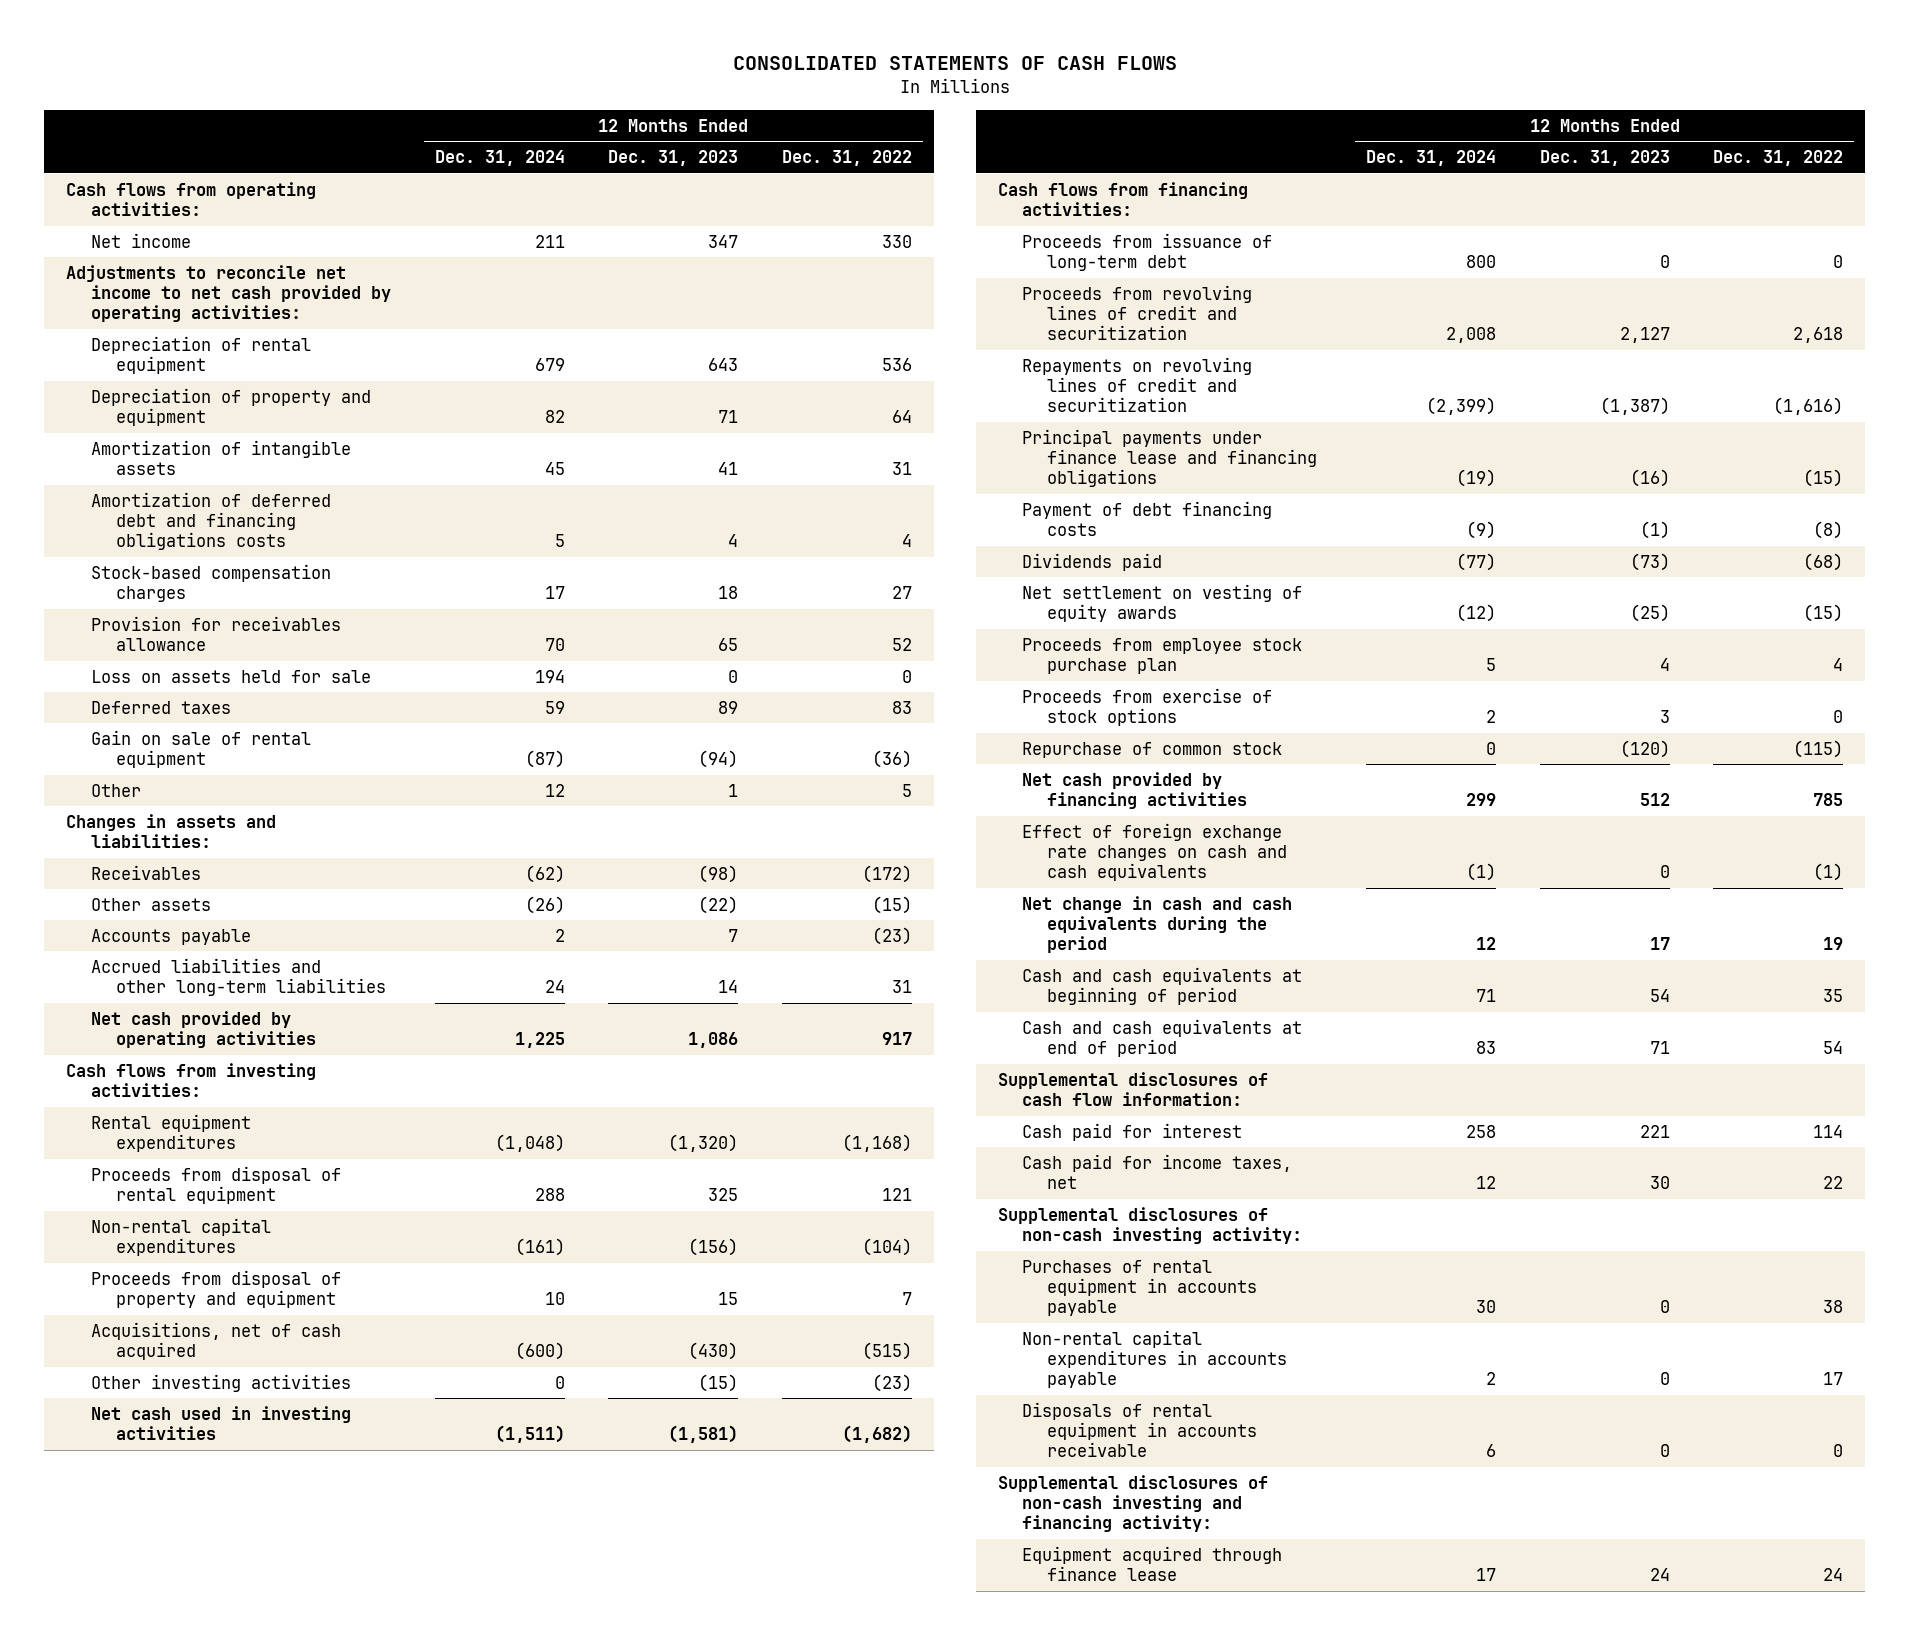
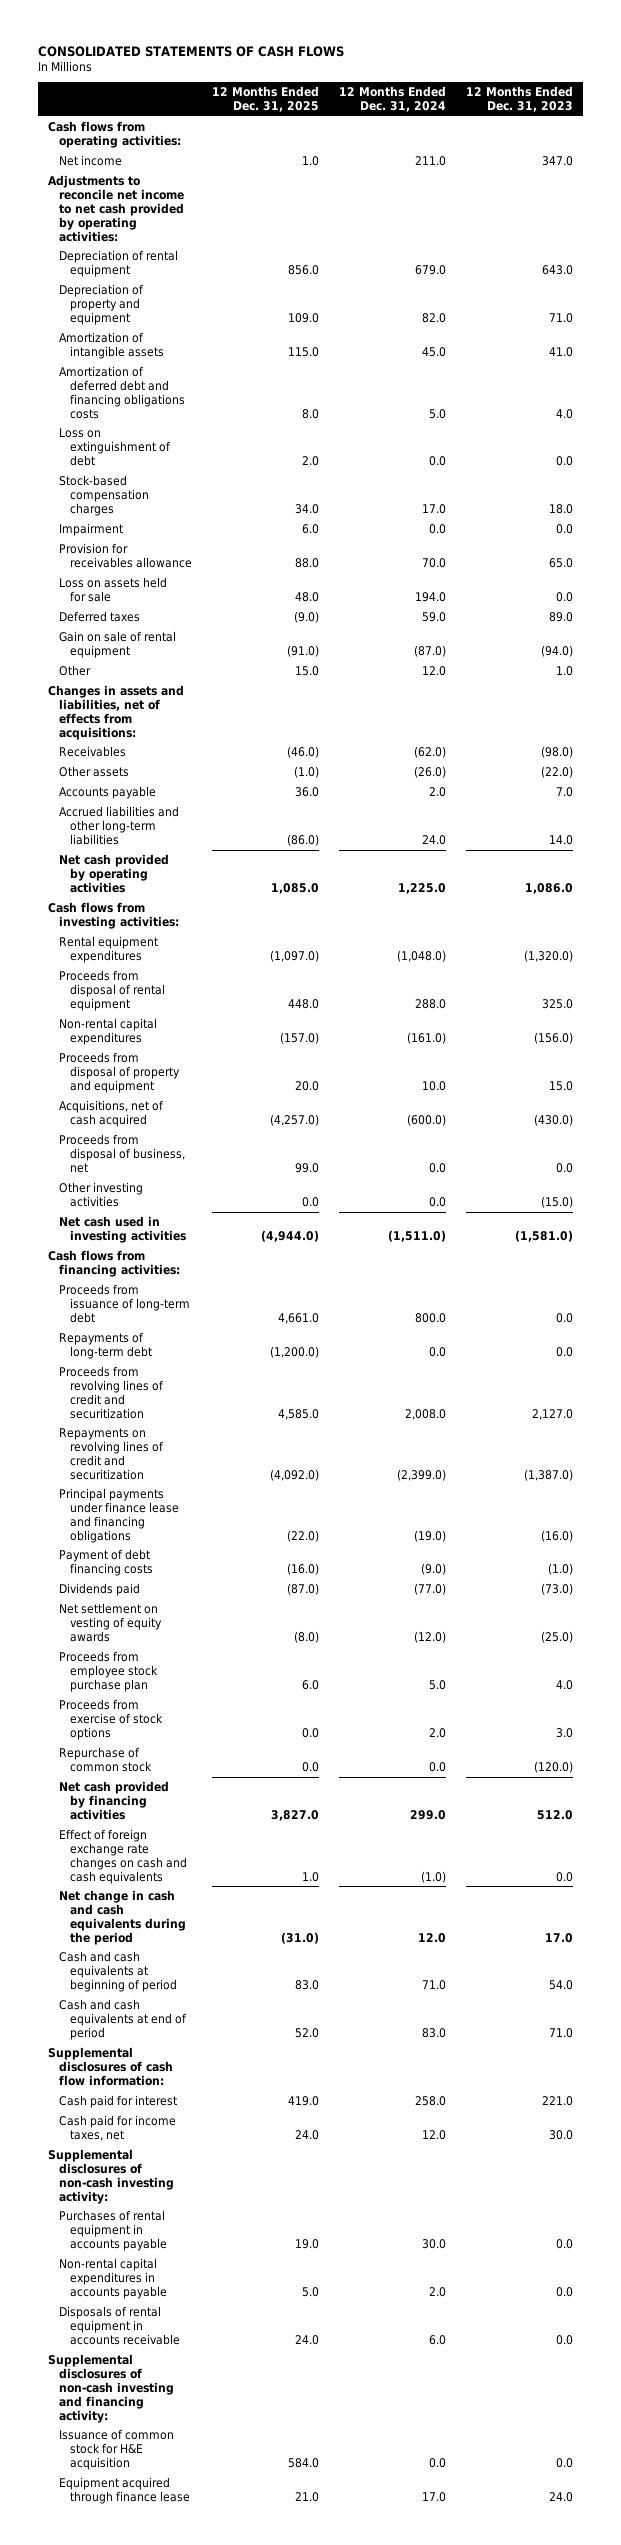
[782,150,913,167] Dec. 31, 2022 -> none
none -> [212,86,320,113] 12 Months Ended Dec. 31, 2025
[534,234,565,248] 211 -> [414,156,446,167] 211.0
[708,234,739,248] 347 -> [541,156,573,167] 347.0
[534,358,565,372] 679 -> [414,264,446,275] 679.0
[708,358,739,372] 643 -> [541,264,573,275] 643.0
[544,410,565,424] 82 -> [421,312,446,323] 82.0
[718,410,739,424] 71 -> [548,312,573,323] 71.0
[544,462,565,476] 45 -> [421,346,446,357] 45.0
[718,462,739,476] 41 -> [548,346,573,357] 41.0
[554,534,565,548] 5 -> [428,408,446,419] 5.0
[728,534,739,548] 4 -> [555,408,573,419] 4.0
none -> [59,428,172,466] Loss on extinguishment of debt
[544,586,565,600] 17 -> [421,503,446,514] 17.0
[718,586,739,600] 18 -> [548,503,573,514] 18.0
none -> [59,523,124,537] Impairment
[544,638,565,652] 70 -> [421,557,446,568] 70.0
[718,638,739,652] 65 -> [548,557,573,568] 65.0
[534,669,565,683] 194 -> [414,591,446,602] 194.0
[728,669,739,683] 0 -> [555,591,573,602] 0.0
[544,700,565,714] 59 -> [421,612,446,623] 59.0
[718,700,739,714] 89 -> [548,612,573,623] 89.0
[524,750,565,769] (87) -> [413,644,446,657] (87.0)
[698,750,739,769] (94) -> [540,644,573,657] (94.0)
[544,783,565,797] 12 -> [421,666,446,677] 12.0
[728,783,739,797] 1 -> [555,666,573,677] 1.0
[66,813,277,849] Changes in assets and liabilities: -> [48,685,185,740] Changes in assets and liabilities, net of effects from acquisitions:
[524,864,565,883] (62) -> [413,746,446,759] (62.0)
[698,864,739,883] (98) -> [540,746,573,759] (98.0)
[524,895,565,914] (26) -> [413,766,446,779] (26.0)
[698,895,739,914] (22) -> [540,766,573,779] (22.0)
[554,928,565,942] 2 -> [428,787,446,798] 2.0
[728,928,739,942] 7 -> [555,787,573,798] 7.0
[544,980,565,994] 24 -> [421,834,446,845] 24.0
[718,980,739,994] 14 -> [548,834,573,845] 14.0
[514,1032,565,1049] 1,225 -> [397,882,446,894] 1,225.0
[688,1032,739,1049] 1,086 -> [524,882,573,894] 1,086.0
[494,1134,565,1153] (1,048) -> [396,949,446,962] (1,048.0)
[668,1134,739,1153] (1,320) -> [523,949,573,962] (1,320.0)
[534,1188,565,1202] 288 -> [414,998,446,1009] 288.0
[708,1188,739,1202] 325 -> [541,998,573,1009] 325.0
[514,1238,565,1257] (161) -> [406,1031,446,1044] (161.0)
[688,1238,739,1257] (156) -> [533,1031,573,1044] (156.0)
[544,1292,565,1306] 10 -> [421,1080,446,1091] 10.0
[718,1292,739,1306] 15 -> [548,1080,573,1091] 15.0
[514,1342,565,1361] (600) -> [406,1113,446,1126] (600.0)
[688,1342,739,1361] (430) -> [533,1113,573,1126] (430.0)
none -> [59,1134,186,1173] Proceeds from disposal of business, net
[554,1375,565,1389] 0 -> [428,1196,446,1207] 0.0
[698,1373,739,1392] (15) -> [540,1195,573,1208] (15.0)
[494,1425,565,1444] (1,511) -> [387,1229,446,1242] (1,511.0)
[668,1425,739,1444] (1,581) -> [514,1229,573,1242] (1,581.0)
[1466,255,1497,269] 800 -> [414,1312,446,1323] 800.0
[1659,255,1670,269] 0 -> [555,1312,573,1323] 0.0
none -> [59,1332,153,1359] Repayments of long-term debt
[1446,327,1497,344] 2,008 -> [404,1408,446,1420] 2,008.0
[1619,327,1670,344] 2,127 -> [531,1408,573,1420] 2,127.0
[1426,397,1497,416] (2,399) -> [396,1468,446,1481] (2,399.0)
[1599,397,1670,416] (1,387) -> [523,1468,573,1481] (1,387.0)
[1456,469,1497,488] (19) -> [413,1529,446,1542] (19.0)
[1629,469,1670,488] (16) -> [540,1529,573,1542] (16.0)
[1466,521,1497,540] (9) -> [420,1562,446,1575] (9.0)
[1639,521,1670,540] (1) -> [547,1562,573,1575] (1.0)
[1456,552,1497,571] (77) -> [413,1583,446,1596] (77.0)
[1629,552,1670,571] (73) -> [540,1583,573,1596] (73.0)
[1456,604,1497,623] (12) -> [413,1630,446,1643] (12.0)
[1629,604,1670,623] (25) -> [540,1630,573,1643] (25.0)
[1486,658,1497,672] 5 -> [428,1679,446,1690] 5.0
[1659,658,1670,672] 4 -> [555,1679,573,1690] 4.0
[1486,710,1497,724] 2 -> [428,1727,446,1738] 2.0
[1659,710,1670,724] 3 -> [555,1727,573,1738] 3.0
[1486,741,1497,755] 0 -> [428,1761,446,1772] 0.0
[1619,739,1670,758] (120) -> [533,1760,573,1773] (120.0)
[1466,793,1497,807] 299 -> [409,1809,446,1820] 299.0
[1639,793,1670,807] 512 -> [536,1809,573,1820] 512.0
[1466,863,1497,882] (1) -> [420,1870,446,1883] (1.0)
[1659,865,1670,879] 0 -> [555,1871,573,1882] 0.0
[1476,937,1497,951] 12 -> [417,1932,446,1943] 12.0
[1649,937,1670,951] 17 -> [544,1932,573,1943] 17.0
[1476,989,1497,1003] 71 -> [421,1979,446,1990] 71.0
[1649,989,1670,1003] 54 -> [548,1979,573,1990] 54.0
[1476,1041,1497,1055] 83 -> [421,2027,446,2038] 83.0
[1649,1041,1670,1055] 71 -> [548,2027,573,2038] 71.0
[1466,1124,1497,1138] 258 -> [414,2096,446,2107] 258.0
[1639,1124,1670,1138] 221 -> [541,2096,573,2107] 221.0
[1476,1176,1497,1190] 12 -> [421,2129,446,2140] 12.0
[1649,1176,1670,1190] 30 -> [548,2129,573,2140] 30.0
[1476,1300,1497,1314] 30 -> [421,2238,446,2249] 30.0
[1659,1300,1670,1314] 0 -> [555,2238,573,2249] 0.0
[1486,1372,1497,1386] 2 -> [428,2286,446,2297] 2.0
[1659,1372,1670,1386] 0 -> [555,2286,573,2297] 0.0
[1486,1444,1497,1458] 6 -> [428,2334,446,2345] 6.0
[1659,1444,1670,1458] 0 -> [555,2334,573,2345] 0.0
none -> [59,2429,175,2470] Issuance of common stock for H&E acquisition
[1476,1568,1497,1582] 17 -> [421,2491,446,2502] 17.0
[1649,1568,1670,1582] 24 -> [548,2491,573,2502] 24.0

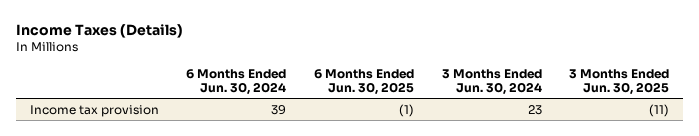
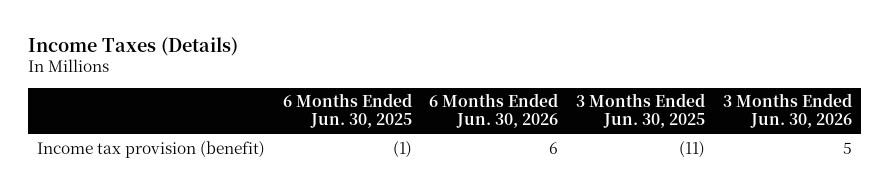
[186,68,287,96] 6 Months Ended Jun. 30, 2024 -> none
[441,68,542,96] 3 Months Ended Jun. 30, 2024 -> none
none -> [429,93,559,129] 6 Months Ended Jun. 30, 2026
none -> [723,93,853,129] 3 Months Ended Jun. 30, 2026
[29,104,159,117] Income tax provision -> [36,140,265,158] Income tax provision (benefit)

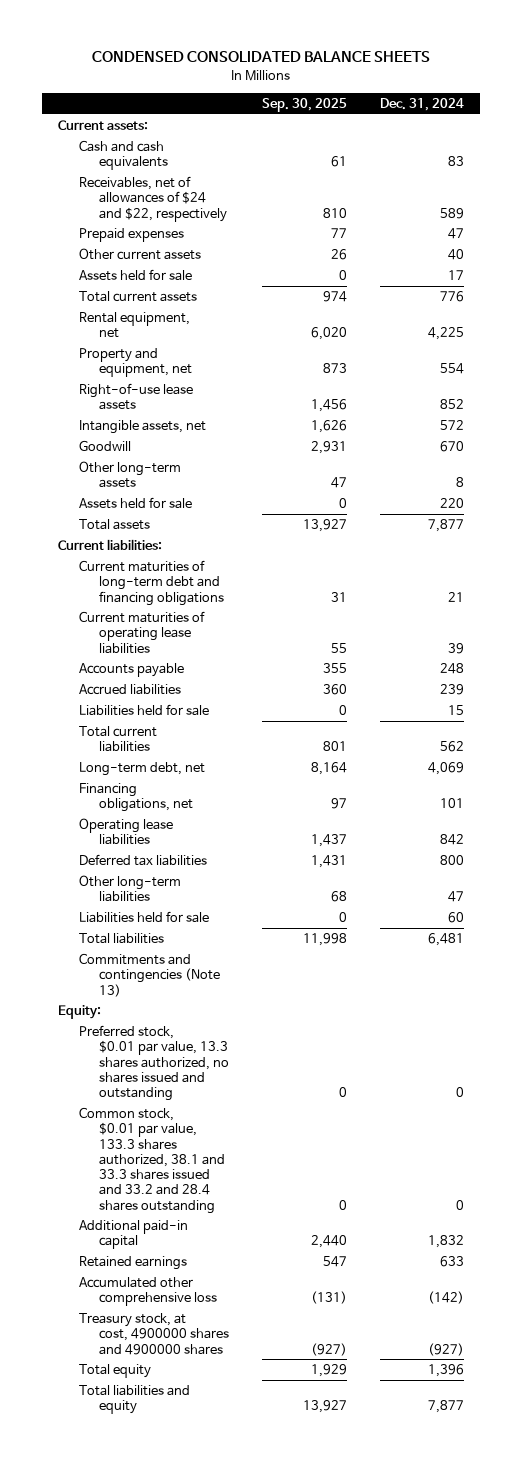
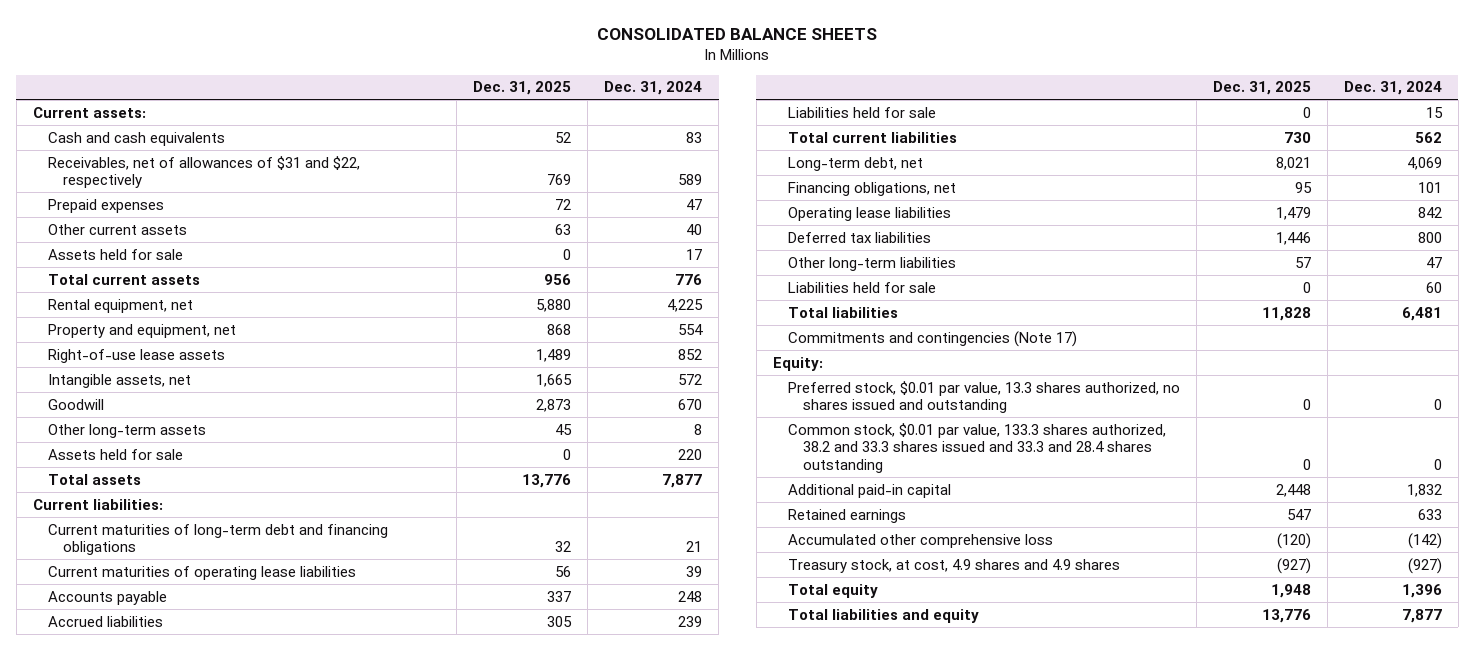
[91,50,430,62] CONDENSED CONSOLIDATED BALANCE SHEETS -> [597,27,878,40] CONSOLIDATED BALANCE SHEETS
[261,97,347,112] Sep. 30, 2025 -> none
none -> [473,81,572,96] Dec. 31, 2025
[78,176,228,222] Receivables, net of allowances of $24 and $22, respectively -> [48,155,361,189] Receivables, net of allowances of $31 and $22, respectively
[78,953,221,997] Commitments and contingencies (Note 13) -> [787,330,1077,347] Commitments and contingencies (Note 17)
[78,1107,226,1214] Common stock, $0.01 par value, 133.3 shares authorized, 38.1 and 33.3 shares issued and 33.2 and 28.4 shares outstanding -> [787,422,1166,473] Common stock, $0.01 par value, 133.3 shares authorized, 38.2 and 33.3 shares issued and 33.3 and 28.4 shares outstanding
[78,1313,230,1355] Treasury stock, at cost, 4900000 shares and 4900000 shares -> [787,558,1120,573] Treasury stock, at cost, 4.9 shares and 4.9 shares

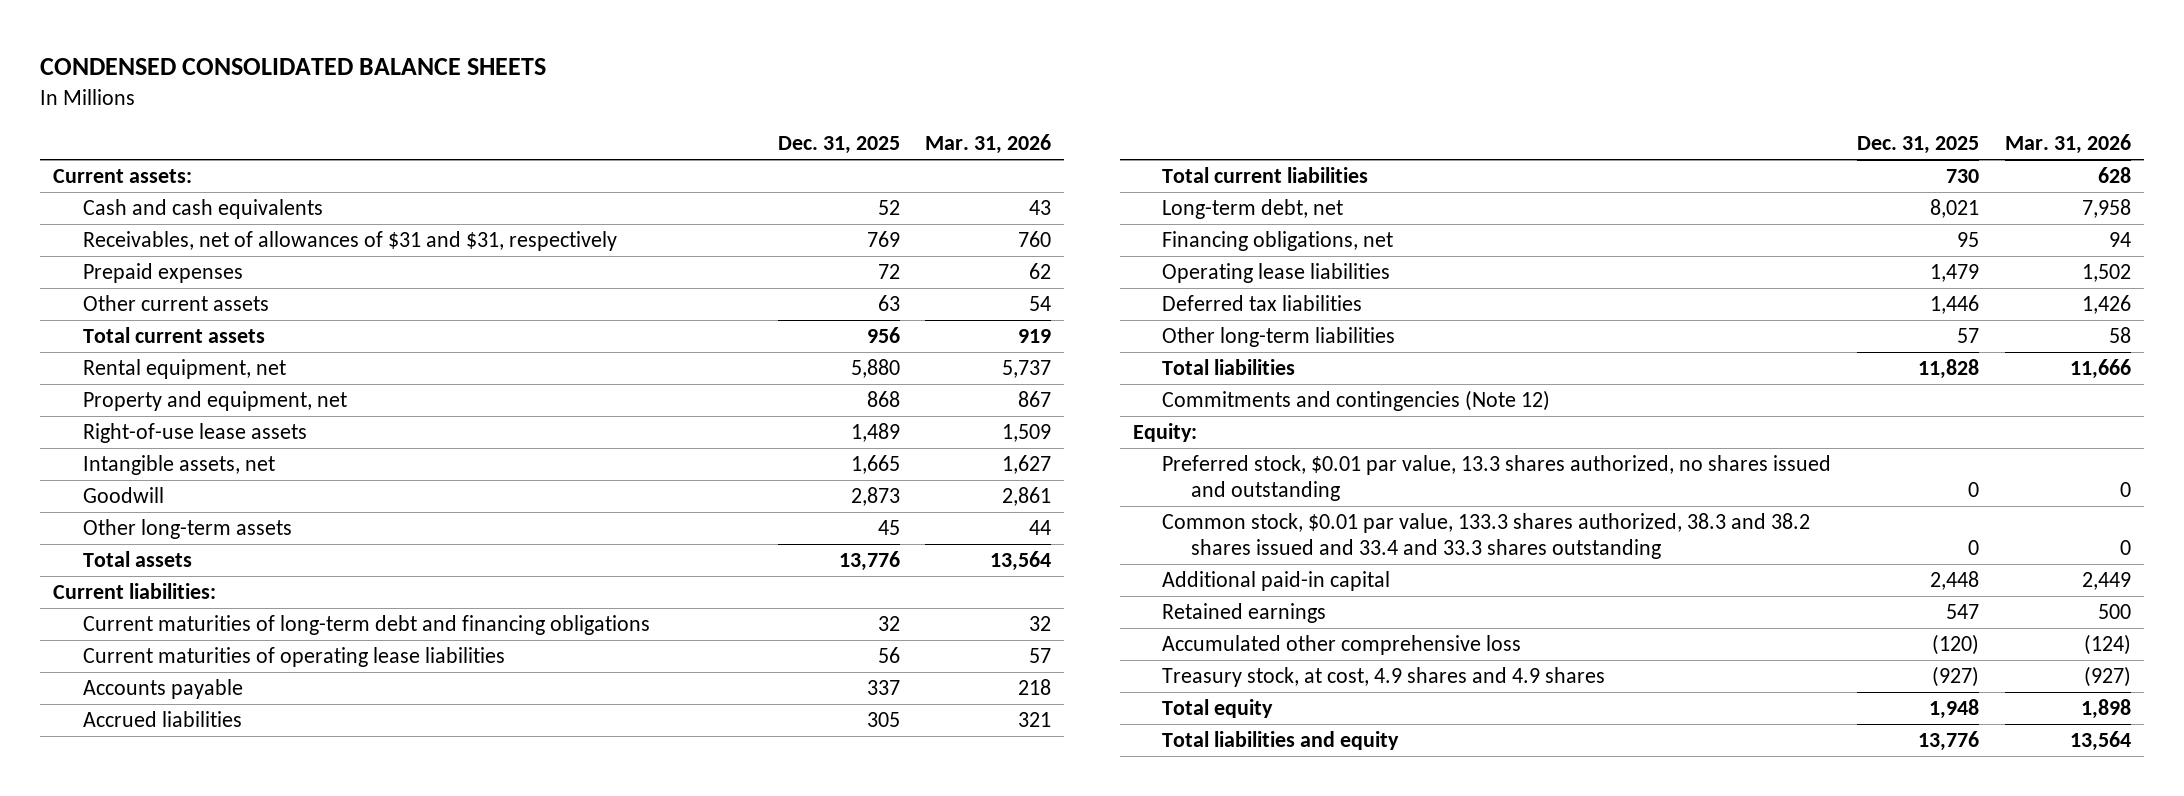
[597,27,878,40] CONSOLIDATED BALANCE SHEETS -> [40,57,547,75] CONDENSED CONSOLIDATED BALANCE SHEETS
[604,81,703,96] Dec. 31, 2024 -> none
none -> [925,134,1052,155] Mar. 31, 2026
[48,155,361,189] Receivables, net of allowances of $31 and $22, respectively -> [82,231,617,252] Receivables, net of allowances of $31 and $31, respectively
[48,248,184,260] Assets held for sale -> none
[48,448,184,460] Assets held for sale -> none
[787,106,936,118] Liabilities held for sale -> none
[787,281,936,293] Liabilities held for sale -> none
[787,330,1077,347] Commitments and contingencies (Note 17) -> [1161,390,1550,412] Commitments and contingencies (Note 12)
[787,422,1166,473] Common stock, $0.01 par value, 133.3 shares authorized, 38.2 and 33.3 shares issued and 33.3 and 28.4 shares outstanding -> [1161,513,1810,560] Common stock, $0.01 par value, 133.3 shares authorized, 38.3 and 38.2 shares issued and 33.4 and 33.3 shares outstanding

